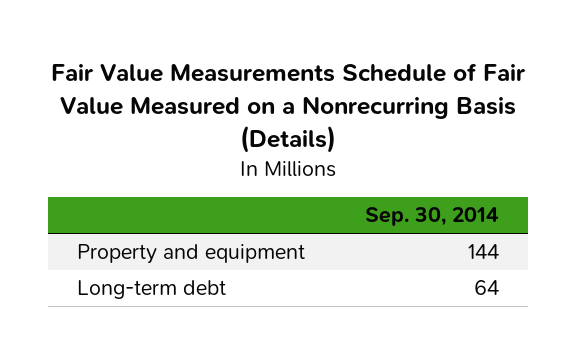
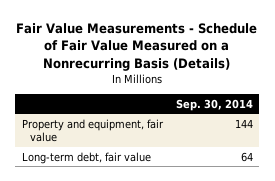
[51,62,527,153] Fair Value Measurements Schedule of Fair Value Measured on a Nonrecurring Basis (Details) -> [16,22,258,71] Fair Value Measurements - Schedule of Fair Value Measured on a Nonrecurring Basis (Details)
[77,244,306,265] Property and equipment -> [21,118,164,143] Property and equipment, fair value
[77,280,227,300] Long-term debt -> [21,151,151,164] Long-term debt, fair value

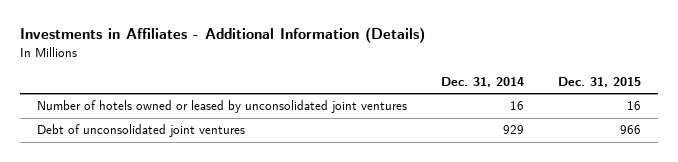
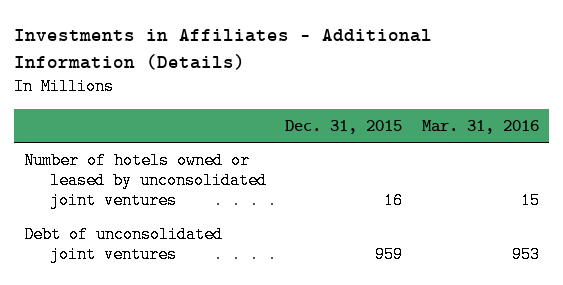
[440,76,524,87] Dec. 31, 2014 -> none
none -> [422,119,540,134] Mar. 31, 2016
[620,125,642,135] 966 -> [375,246,404,264] 959

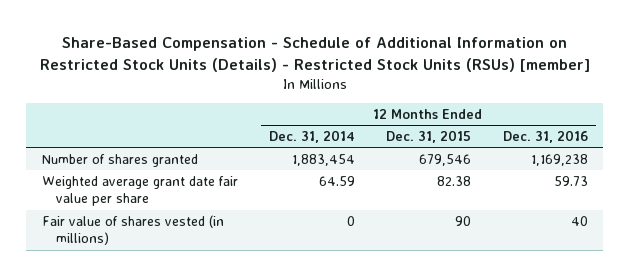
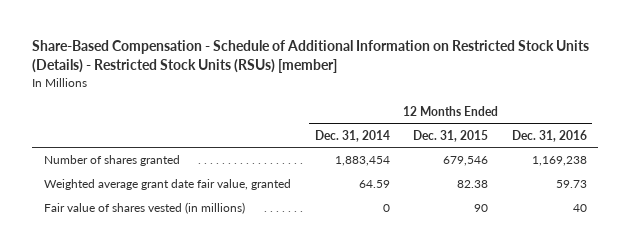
[41,175,238,207] Weighted average grant date fair value per share -> [44,179,292,191] Weighted average grant date fair value, granted

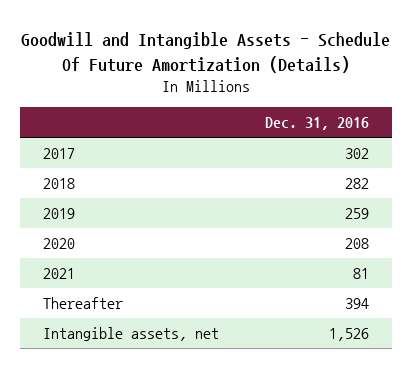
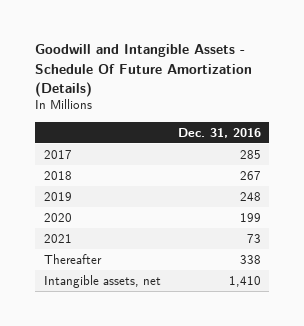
[345,148,370,160] 302 -> [239,149,261,159] 285
[345,178,370,190] 282 -> [239,170,261,180] 267
[345,208,370,220] 259 -> [239,191,261,201] 248
[345,238,370,250] 208 -> [239,212,261,222] 199
[353,268,370,280] 81 -> [246,233,261,243] 73
[345,298,370,310] 394 -> [239,254,261,264] 338
[329,328,370,342] 1,526 -> [228,275,261,287] 1,410

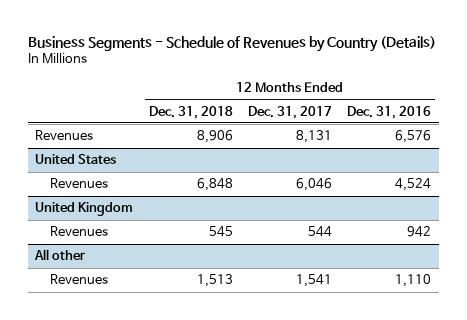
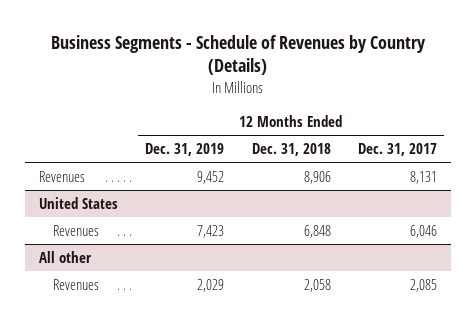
[347,105,432,119] Dec. 31, 2016 -> none
none -> [145,142,225,156] Dec. 31, 2019
[35,202,134,217] United Kingdom -> none
[49,226,108,237] Revenues -> none
[196,274,233,288] 1,513 -> [303,278,331,292] 2,058
[295,274,332,288] 1,541 -> [409,278,437,292] 2,085

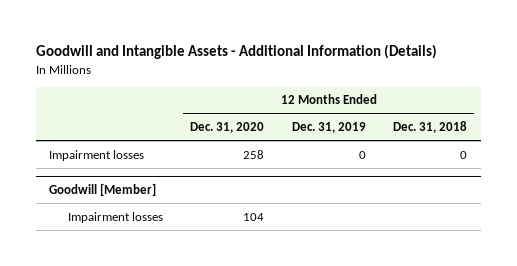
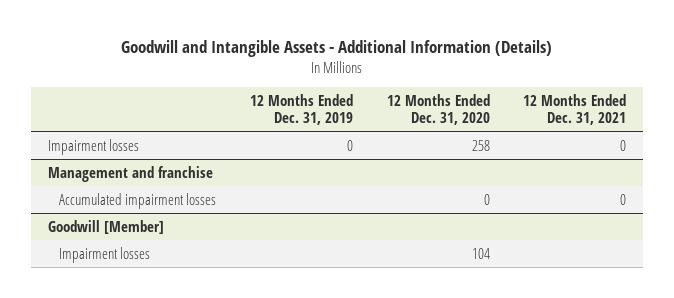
[393,121,468,134] Dec. 31, 2018 -> none
none -> [523,94,627,125] 12 Months Ended Dec. 31, 2021
none -> [47,165,213,182] Management and franchise
none -> [59,192,217,209] Accumulated impairment losses

